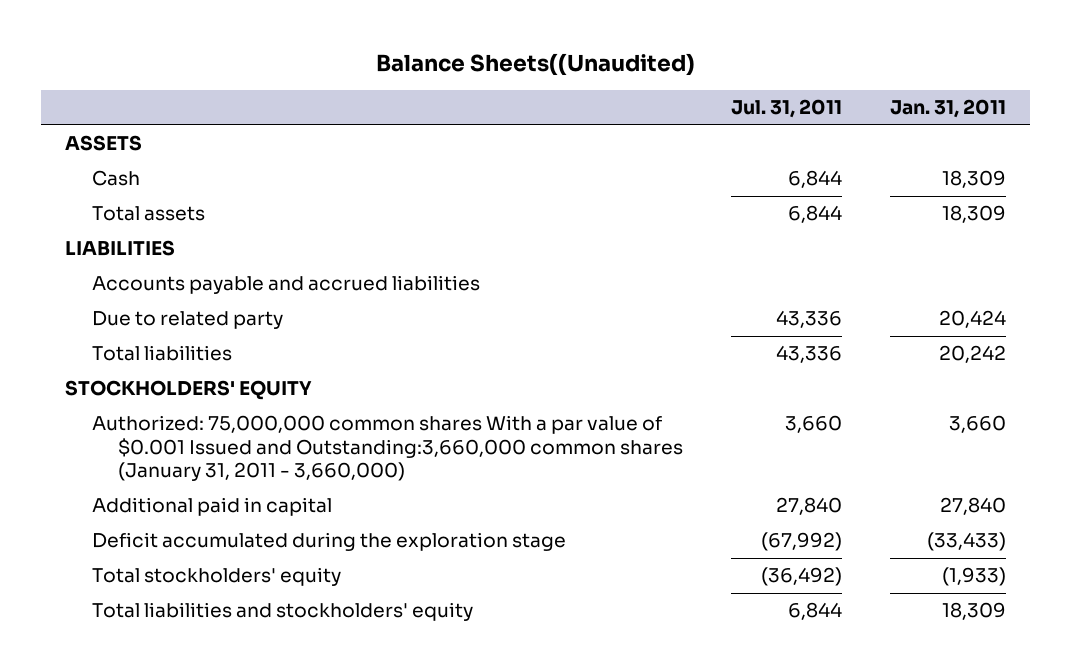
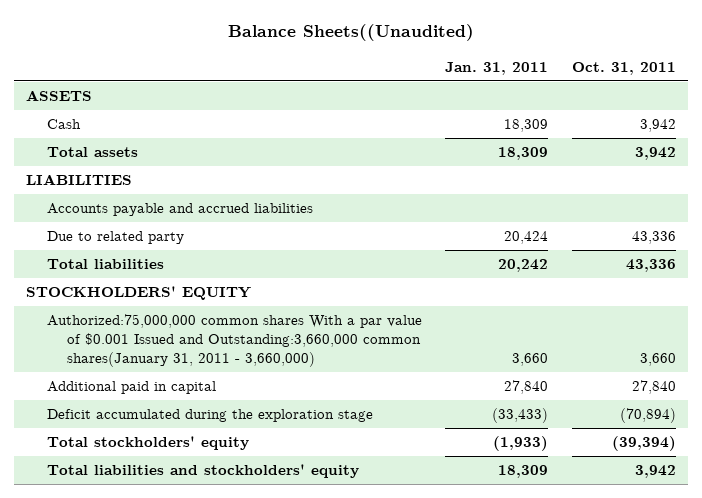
[731,99,843,119] Jul. 31, 2011 -> none
none -> [571,61,676,75] Oct. 31, 2011
[91,415,684,482] Authorized: 75,000,000 common shares With a par value of $0.001 Issued and Outstanding:3,660,000 common shares (January 31, 2011 - 3,660,000) -> [46,314,422,368] Authorized:75,000,000 common shares With a par value of $0.001 Issued and Outstanding:3,660,000 common shares(January 31, 2011 - 3,660,000)

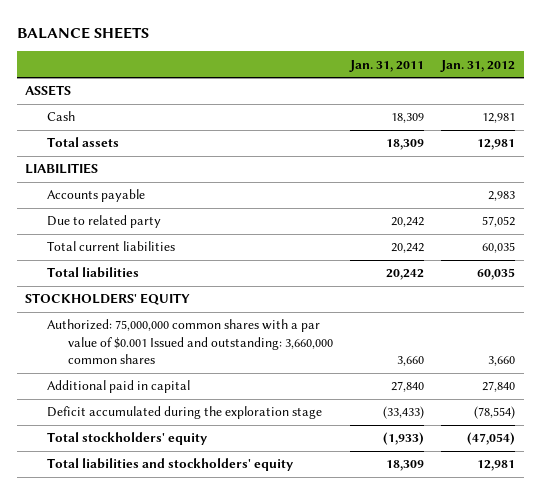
[227,24,474,42] Balance Sheets((Unaudited) -> [16,26,149,39] BALANCE SHEETS
[571,61,676,75] Oct. 31, 2011 -> none
none -> [440,59,516,72] Jan. 31, 2012
[46,203,313,217] Accounts payable and accrued liabilities -> [46,189,145,203] Accounts payable
[504,231,549,245] 20,424 -> [391,217,425,228] 20,242
none -> [46,241,175,252] Total current liabilities
[46,314,422,368] Authorized:75,000,000 common shares With a par value of $0.001 Issued and Outstanding:3,660,000 common shares(January 31, 2011 - 3,660,000) -> [46,319,334,365] Authorized: 75,000,000 common shares with a par value of $0.001 Issued and outstanding: 3,660,000 common shares

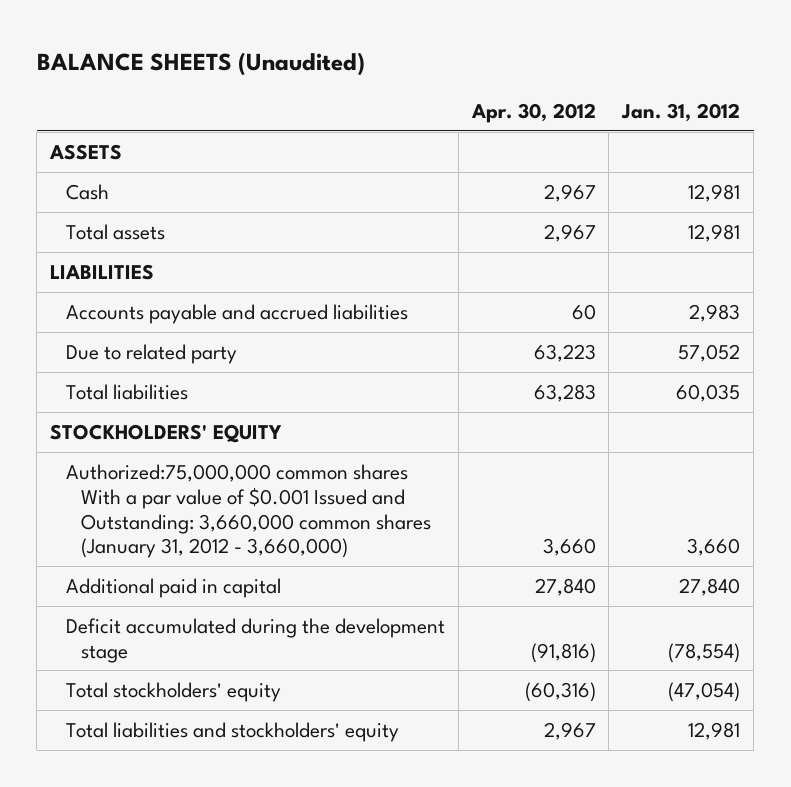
[16,26,149,39] BALANCE SHEETS -> [36,51,365,76] BALANCE SHEETS (Unaudited)
[349,59,425,72] Jan. 31, 2011 -> none
none -> [470,102,596,123] Apr. 30, 2012
[46,189,145,203] Accounts payable -> [65,303,408,324] Accounts payable and accrued liabilities
[46,241,175,252] Total current liabilities -> none
[46,319,334,365] Authorized: 75,000,000 common shares with a par value of $0.001 Issued and outstanding: 3,660,000 common shares -> [65,463,432,559] Authorized:75,000,000 common shares With a par value of $0.001 Issued and Outstanding: 3,660,000 common shares (January 31, 2012 - 3,660,000)
[46,406,322,420] Deficit accumulated during the exploration stage -> [65,617,445,663] Deficit accumulated during the development stage

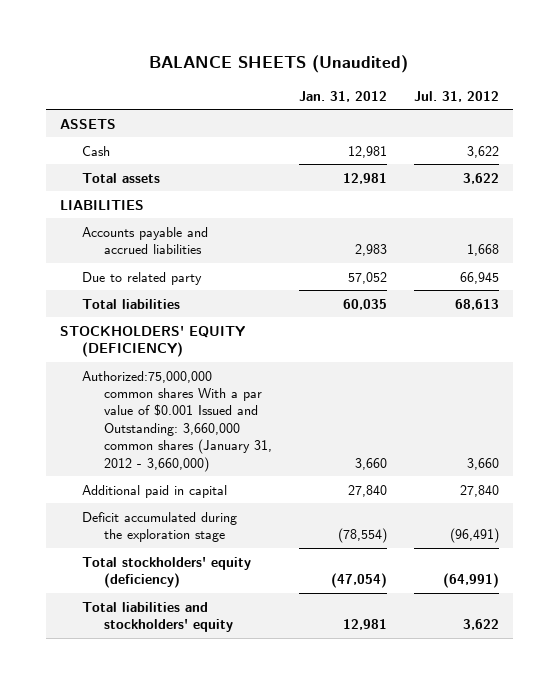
[470,102,596,123] Apr. 30, 2012 -> none
none -> [414,90,500,102] Jul. 31, 2012
[50,423,283,443] STOCKHOLDERS' EQUITY -> [59,325,245,357] STOCKHOLDERS' EQUITY (DEFICIENCY)
[65,617,445,663] Deficit accumulated during the development stage -> [81,511,237,542] Deficit accumulated during the exploration stage
[65,681,281,702] Total stockholders' equity -> [81,556,251,588] Total stockholders' equity (deficiency)

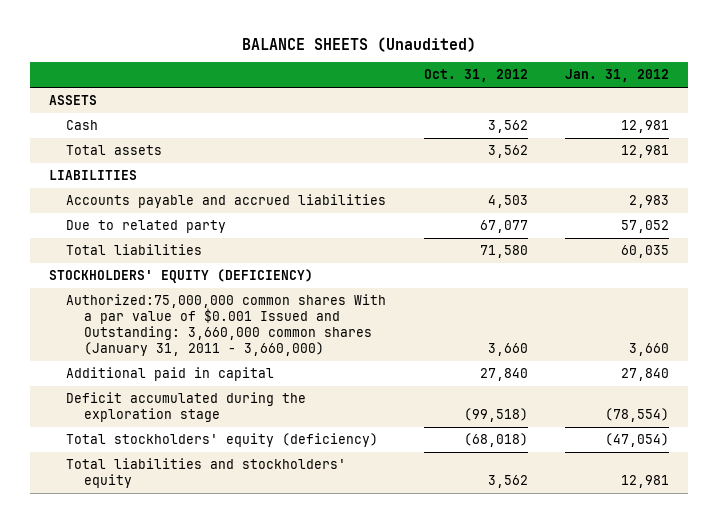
[414,90,500,102] Jul. 31, 2012 -> none
none -> [423,69,528,83] Oct. 31, 2012
[81,370,272,472] Authorized:75,000,000 common shares With a par value of $0.001 Issued and Outstanding: 3,660,000 common shares (January 31, 2012 - 3,660,000) -> [66,294,387,357] Authorized:75,000,000 common shares With a par value of $0.001 Issued and Outstanding: 3,660,000 common shares (January 31, 2011 - 3,660,000)

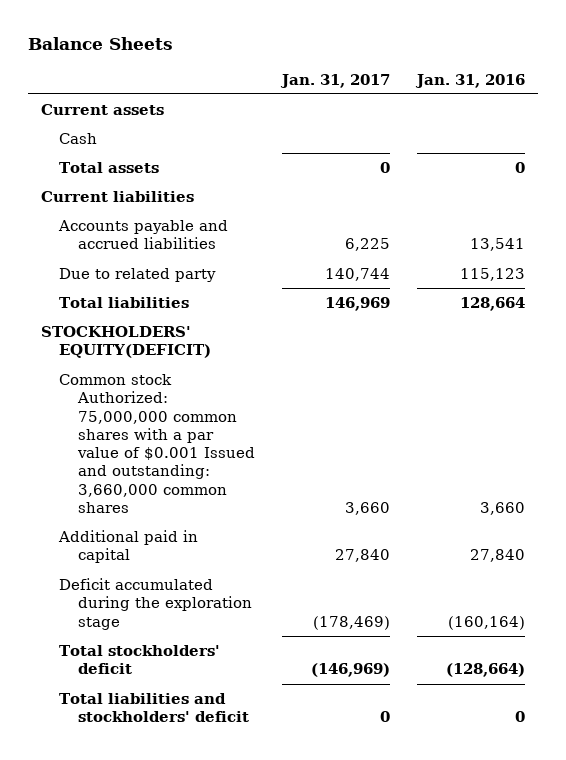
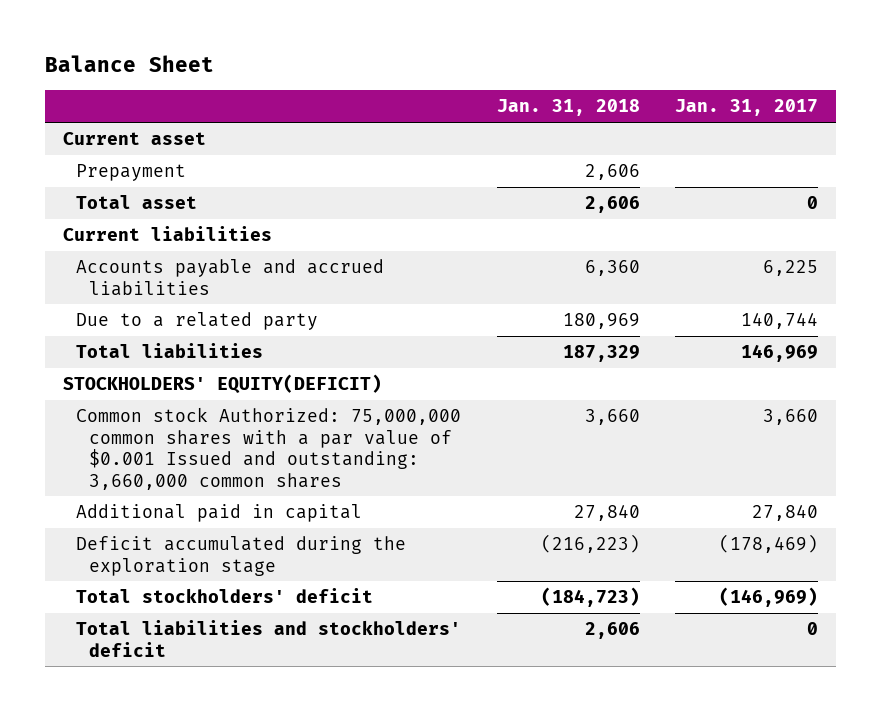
[27,37,173,51] Balance Sheets -> [45,55,215,73] Balance Sheet
[414,73,525,88] Jan. 31, 2016 -> none
none -> [496,99,640,117] Jan. 31, 2018
[59,132,98,144] Cash -> none
[41,103,165,115] Current assets -> [62,132,206,146] Current asset
none -> [75,164,186,182] Prepayment
[59,161,160,173] Total assets -> [75,195,197,210] Total asset
[59,267,217,282] Due to related party -> [75,312,318,331] Due to a related party

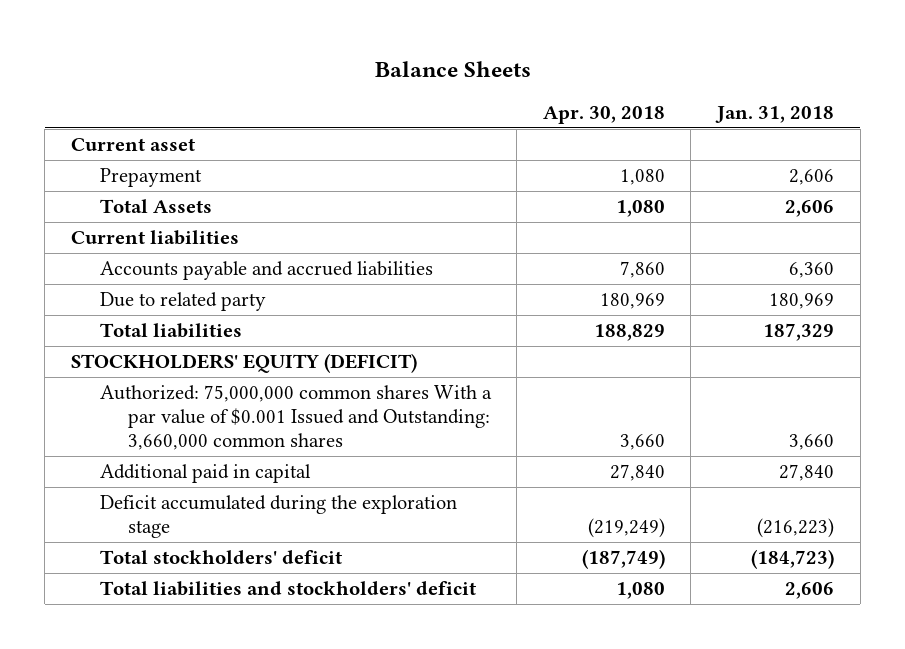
[45,55,215,73] Balance Sheet -> [374,60,531,77] Balance Sheets
[675,99,819,117] Jan. 31, 2017 -> none
none -> [542,106,665,125] Apr. 30, 2018
[75,195,197,210] Total asset -> [99,198,212,213] Total Assets
[75,312,318,331] Due to a related party -> [99,291,266,311] Due to related party
[62,374,382,394] STOCKHOLDERS' EQUITY(DEFICIT) -> [71,352,418,373] STOCKHOLDERS' EQUITY (DEFICIT)
[75,407,461,490] Common stock Authorized: 75,000,000 common shares with a par value of $0.001 Issued and outstanding: 3,660,000 common shares -> [99,384,492,450] Authorized: 75,000,000 common shares With a par value of $0.001 Issued and Outstanding: 3,660,000 common shares

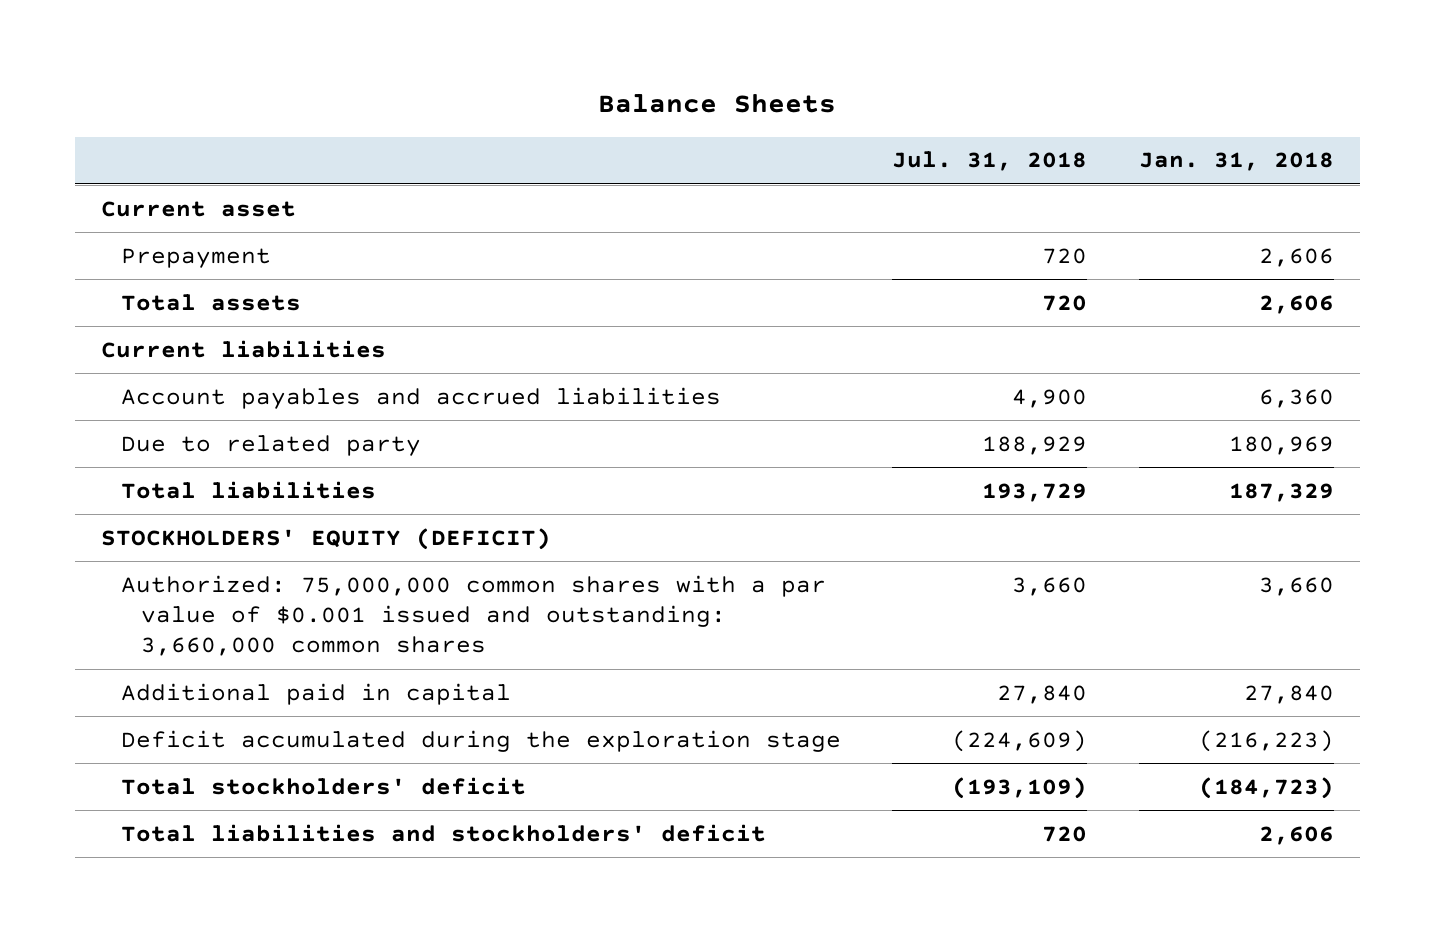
[542,106,665,125] Apr. 30, 2018 -> none
none -> [892,151,1088,172] Jul. 31, 2018
[99,198,212,213] Total Assets -> [120,293,301,311] Total assets
[99,260,433,280] Accounts payable and accrued liabilities -> [120,386,721,409] Account payables and accrued liabilities
[99,384,492,450] Authorized: 75,000,000 common shares With a par value of $0.001 Issued and Outstanding: 3,660,000 common shares -> [120,574,826,657] Authorized: 75,000,000 common shares with a par value of $0.001 issued and outstanding: 3,660,000 common shares

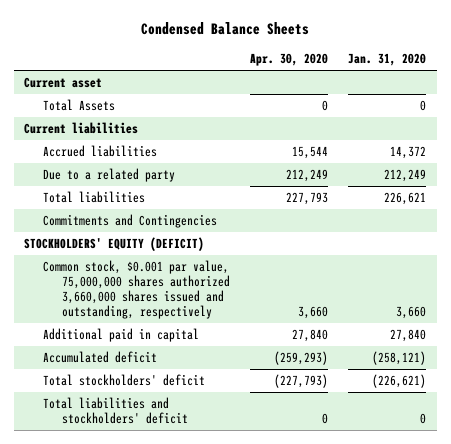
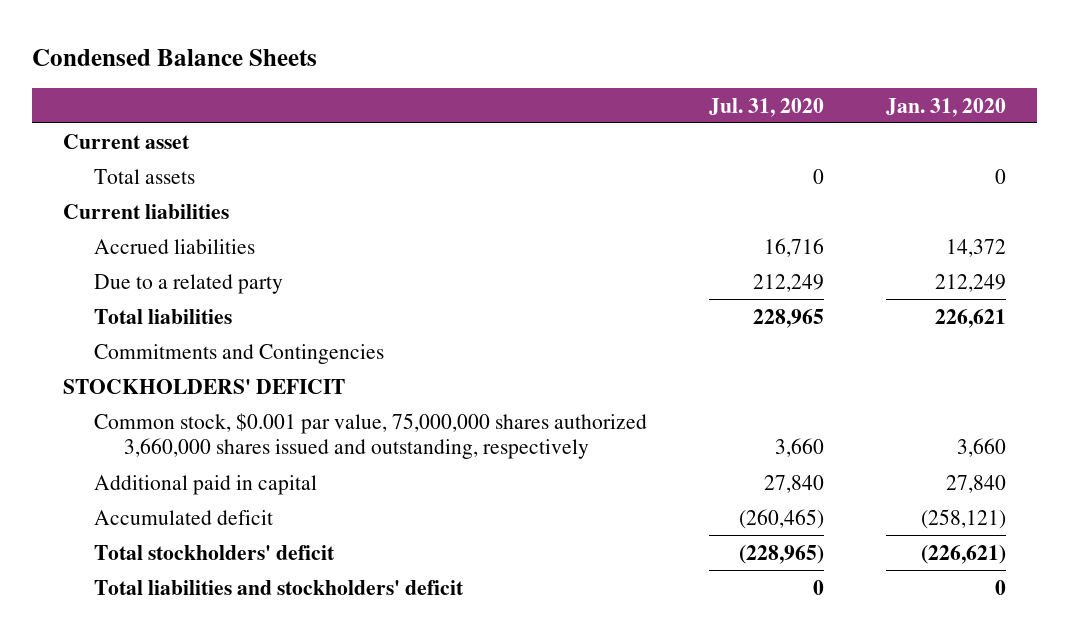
[250,53,329,67] Apr. 30, 2020 -> none
none -> [708,97,824,117] Jul. 31, 2020
[43,98,116,111] Total Assets -> [93,168,195,184] Total assets
[24,236,205,251] STOCKHOLDERS' EQUITY (DEFICIT) -> [63,378,346,394] STOCKHOLDERS' DEFICIT

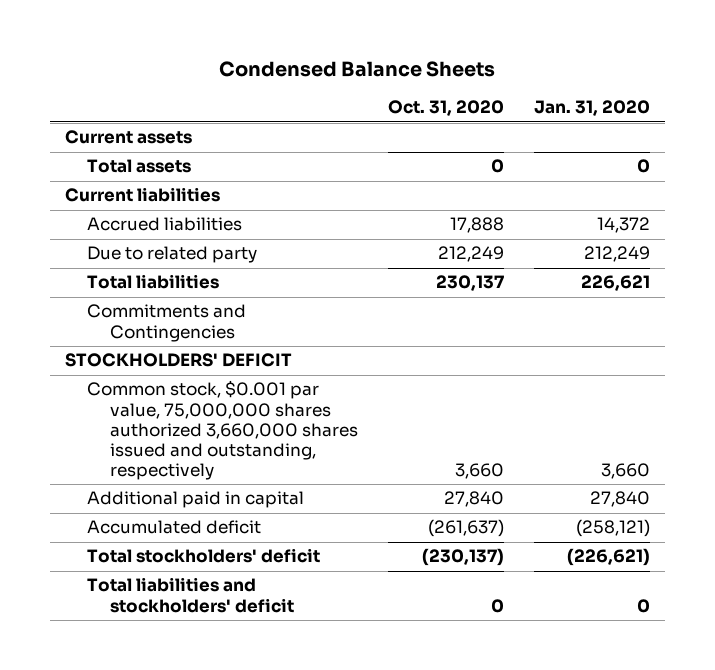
[708,97,824,117] Jul. 31, 2020 -> none
none -> [387,100,504,117] Oct. 31, 2020
[63,133,191,149] Current asset -> [65,130,193,145] Current assets
[93,273,283,294] Due to a related party -> [87,246,258,264] Due to related party

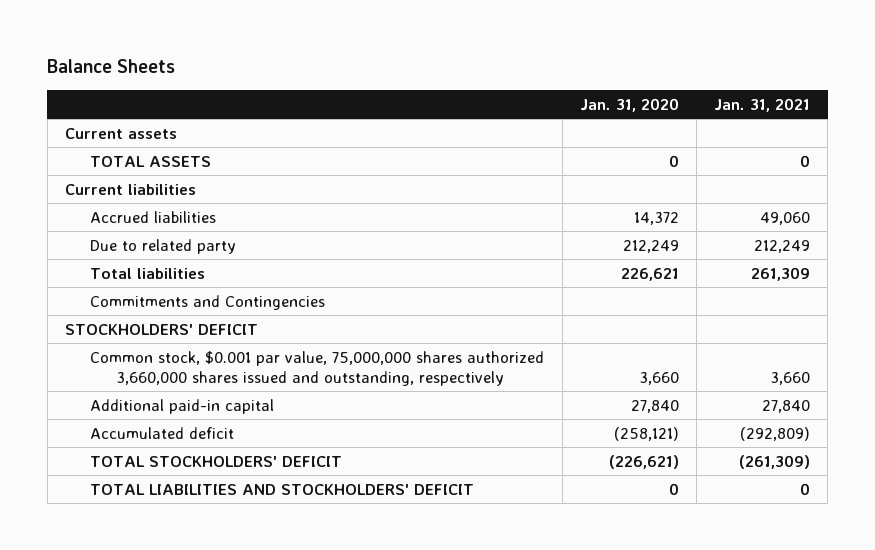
[219,61,496,78] Condensed Balance Sheets -> [47,59,176,74] Balance Sheets
[387,100,504,117] Oct. 31, 2020 -> none
none -> [714,97,811,112] Jan. 31, 2021
[87,159,192,174] Total assets -> [90,155,212,167] TOTAL ASSETS
[87,491,305,509] Additional paid in capital -> [90,398,275,414] Additional paid-in capital
[87,548,321,564] Total stockholders' deficit -> [90,455,343,467] TOTAL STOCKHOLDERS' DEFICIT
[87,577,294,613] Total liabilities and stockholders' deficit -> [90,483,475,495] TOTAL LIABILITIES AND STOCKHOLDERS' DEFICIT

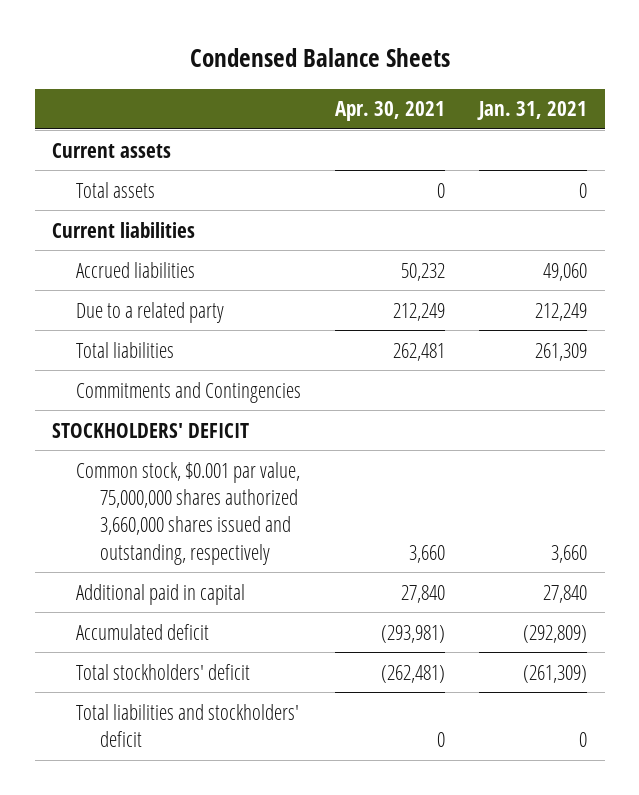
[47,59,176,74] Balance Sheets -> [189,48,450,68] Condensed Balance Sheets
[579,97,679,112] Jan. 31, 2020 -> none
none -> [335,101,446,122] Apr. 30, 2021
[90,155,212,167] TOTAL ASSETS -> [76,181,156,198] Total assets
[90,238,237,254] Due to related party -> [76,301,225,323] Due to a related party
[90,398,275,414] Additional paid-in capital -> [76,583,246,605] Additional paid in capital
[90,455,343,467] TOTAL STOCKHOLDERS' DEFICIT -> [76,663,251,680] Total stockholders' deficit
[90,483,475,495] TOTAL LIABILITIES AND STOCKHOLDERS' DEFICIT -> [76,703,300,747] Total liabilities and stockholders' deficit

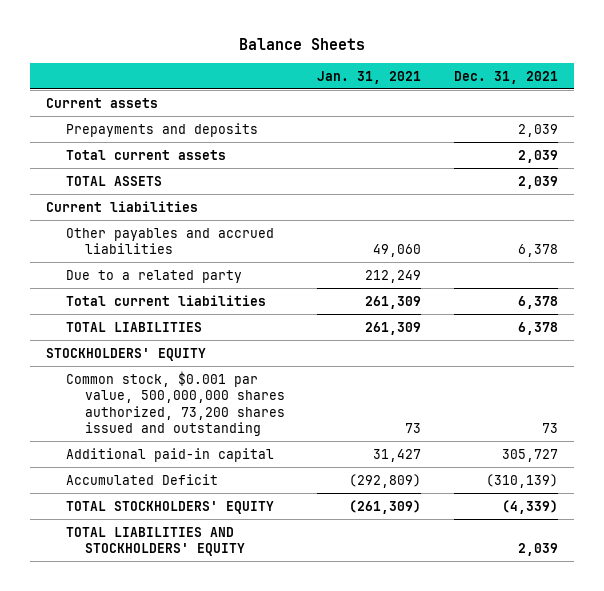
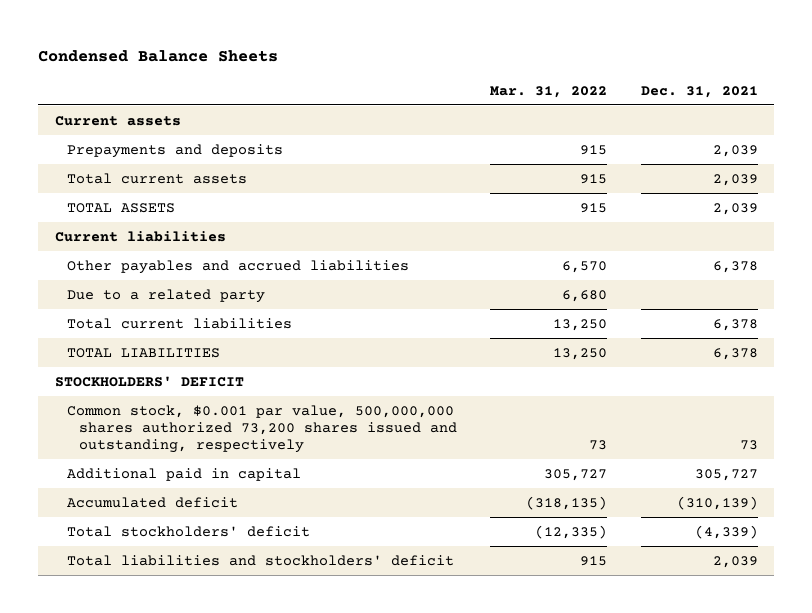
[238,38,365,51] Balance Sheets -> [38,50,279,63] Condensed Balance Sheets
[317,70,422,84] Jan. 31, 2021 -> none
none -> [490,85,608,98] Mar. 31, 2022
[46,347,207,361] STOCKHOLDERS' EQUITY -> [54,375,244,387] STOCKHOLDERS' DEFICIT
[65,370,286,437] Common stock, $0.001 par value, 500,000,000 shares authorized, 73,200 shares issued and outstanding -> [66,404,458,454] Common stock, $0.001 par value, 500,000,000 shares authorized 73,200 shares issued and outstanding, respectively
[65,447,274,462] Additional paid-in capital -> [66,467,301,481] Additional paid in capital
[65,473,218,485] Accumulated Deficit -> [66,496,238,508] Accumulated deficit
[65,500,274,514] TOTAL STOCKHOLDERS' EQUITY -> [66,525,310,537] Total stockholders' deficit
[65,526,246,557] TOTAL LIABILITIES AND STOCKHOLDERS' EQUITY -> [66,554,454,566] Total liabilities and stockholders' deficit

